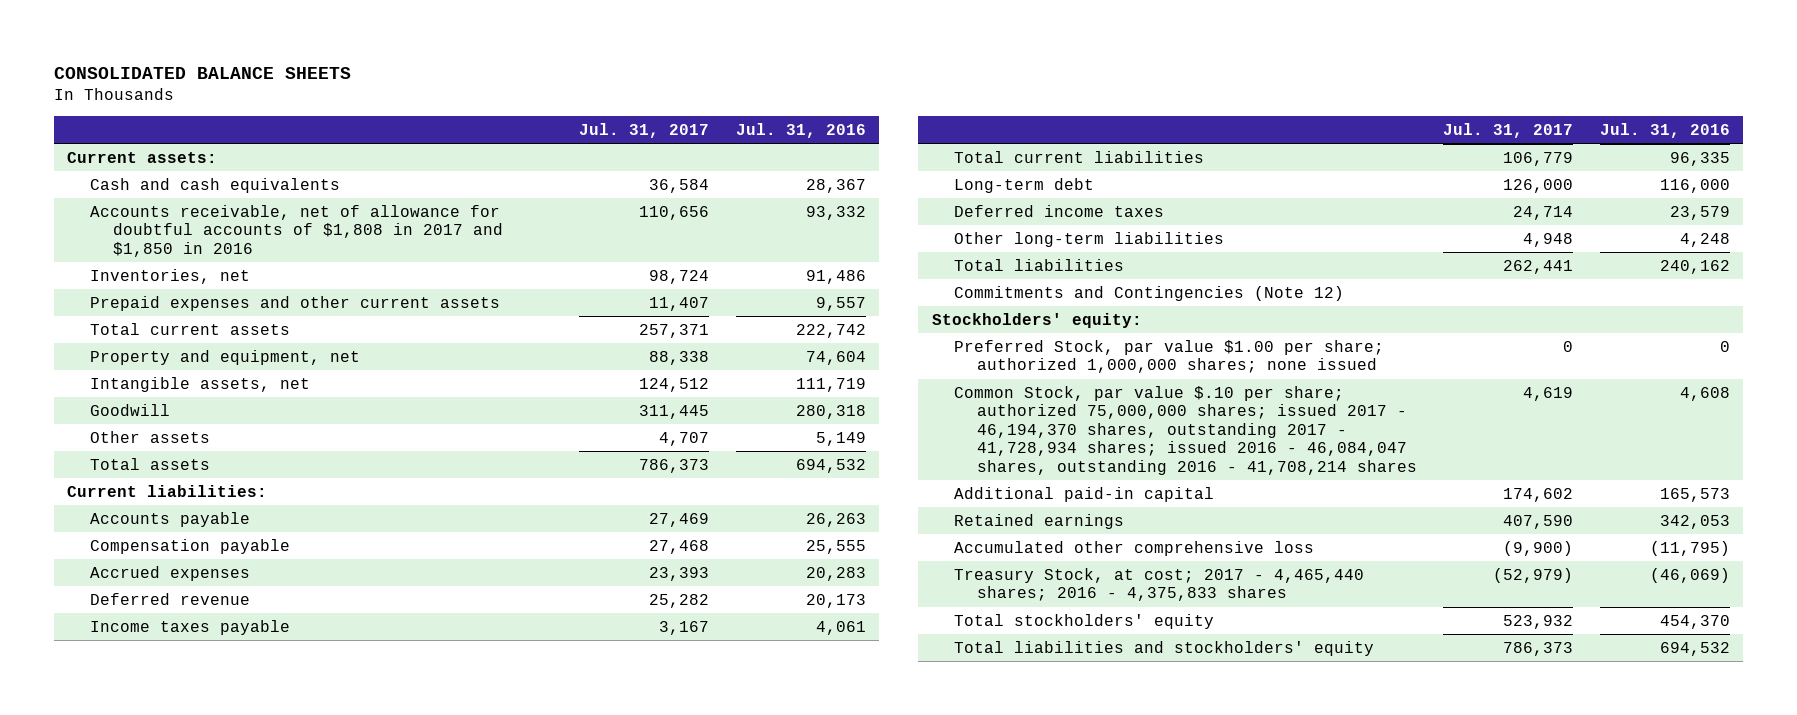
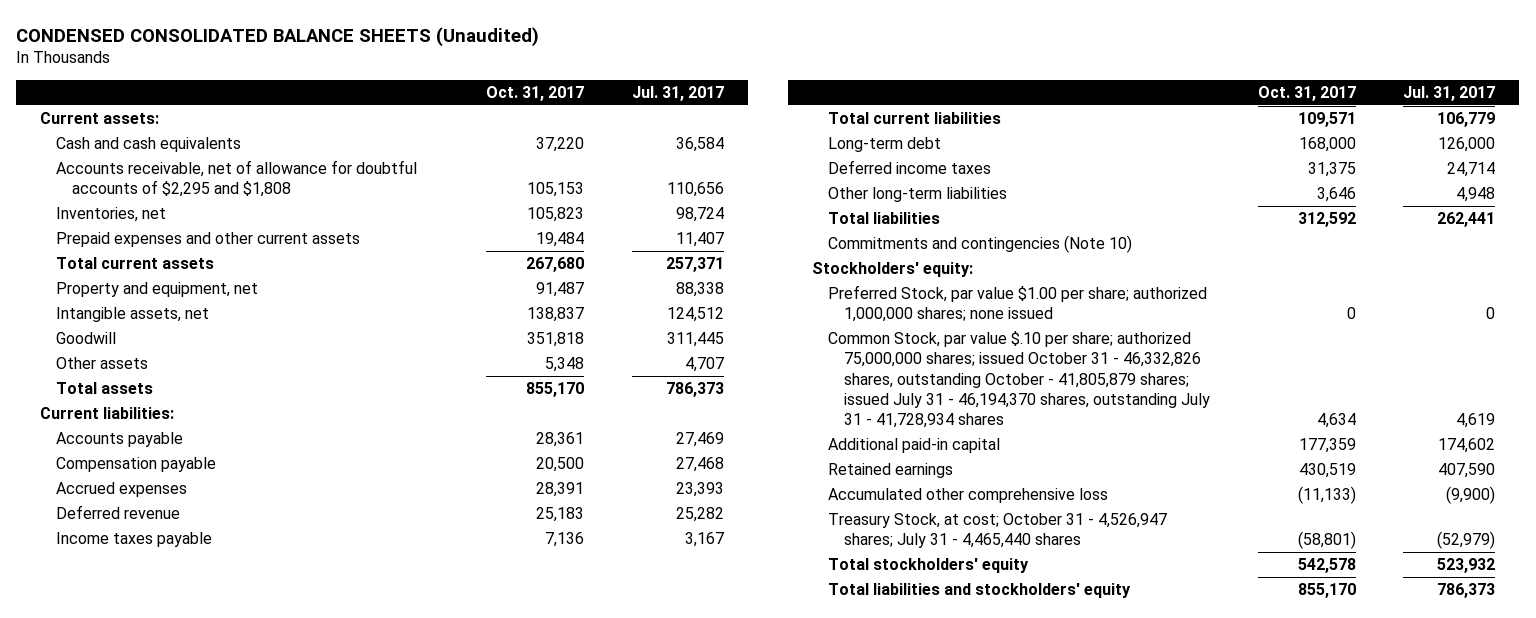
[54,66,352,79] CONSOLIDATED BALANCE SHEETS -> [16,26,540,47] CONDENSED CONSOLIDATED BALANCE SHEETS (Unaudited)
[735,122,866,138] Jul. 31, 2016 -> none
none -> [486,85,585,101] Oct. 31, 2017
[90,204,503,257] Accounts receivable, net of allowance for doubtful accounts of $1,808 in 2017 and $1,850 in 2016 -> [56,160,418,198] Accounts receivable, net of allowance for doubtful accounts of $2,295 and $1,808
[954,285,1345,301] Commitments and Contingencies (Note 12) -> [828,235,1133,254] Commitments and contingencies (Note 10)
[954,385,1417,475] Common Stock, par value $.10 per share; authorized 75,000,000 shares; issued 2017 - 46,194,370 shares, outstanding 2017 - 41,728,934 shares; issued 2016 - 46,084,047 shares, outstanding 2016 - 41,708,214 shares -> [828,331,1211,428] Common Stock, par value $.10 per share; authorized 75,000,000 shares; issued October 31 - 46,332,826 shares, outstanding October - 41,805,879 shares; issued July 31 - 46,194,370 shares, outstanding July 31 - 41,728,934 shares
[954,567,1365,602] Treasury Stock, at cost; 2017 - 4,465,440 shares; 2016 - 4,375,833 shares -> [828,513,1168,549] Treasury Stock, at cost; October 31 - 4,526,947 shares; July 31 - 4,465,440 shares

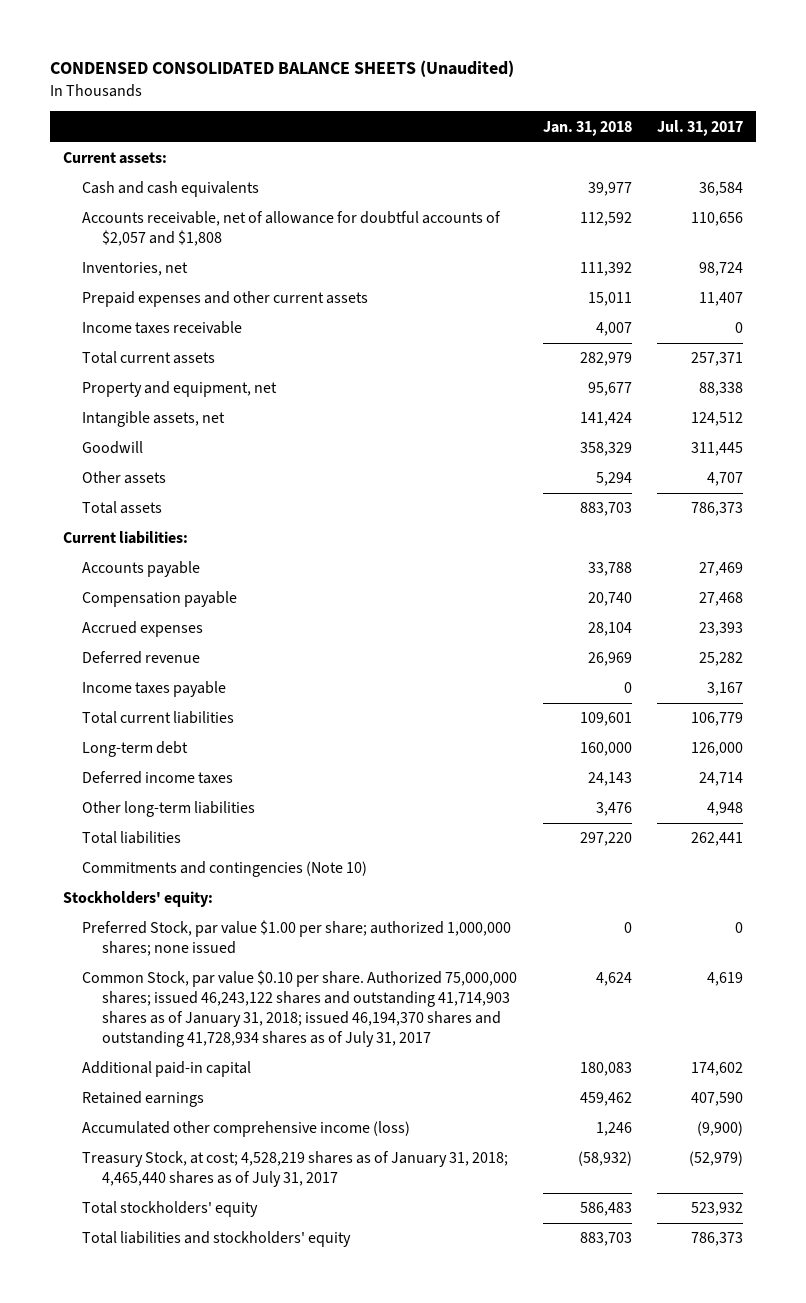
[486,85,585,101] Oct. 31, 2017 -> none
none -> [542,120,632,136] Jan. 31, 2018
[56,160,418,198] Accounts receivable, net of allowance for doubtful accounts of $2,295 and $1,808 -> [82,211,502,247] Accounts receivable, net of allowance for doubtful accounts of $2,057 and $1,808
none -> [82,321,243,335] Income taxes receivable
[828,331,1211,428] Common Stock, par value $.10 per share; authorized 75,000,000 shares; issued October 31 - 46,332,826 shares, outstanding October - 41,805,879 shares; issued July 31 - 46,194,370 shares, outstanding July 31 - 41,728,934 shares -> [82,970,518,1048] Common Stock, par value $0.10 per share. Authorized 75,000,000 shares; issued 46,243,122 shares and outstanding 41,714,903 shares as of January 31, 2018; issued 46,194,370 shares and outstanding 41,728,934 shares as of July 31, 2017
[828,488,1109,504] Accumulated other comprehensive loss -> [82,1121,411,1138] Accumulated other comprehensive income (loss)
[828,513,1168,549] Treasury Stock, at cost; October 31 - 4,526,947 shares; July 31 - 4,465,440 shares -> [82,1151,509,1188] Treasury Stock, at cost; 4,528,219 shares as of January 31, 2018; 4,465,440 shares as of July 31, 2017

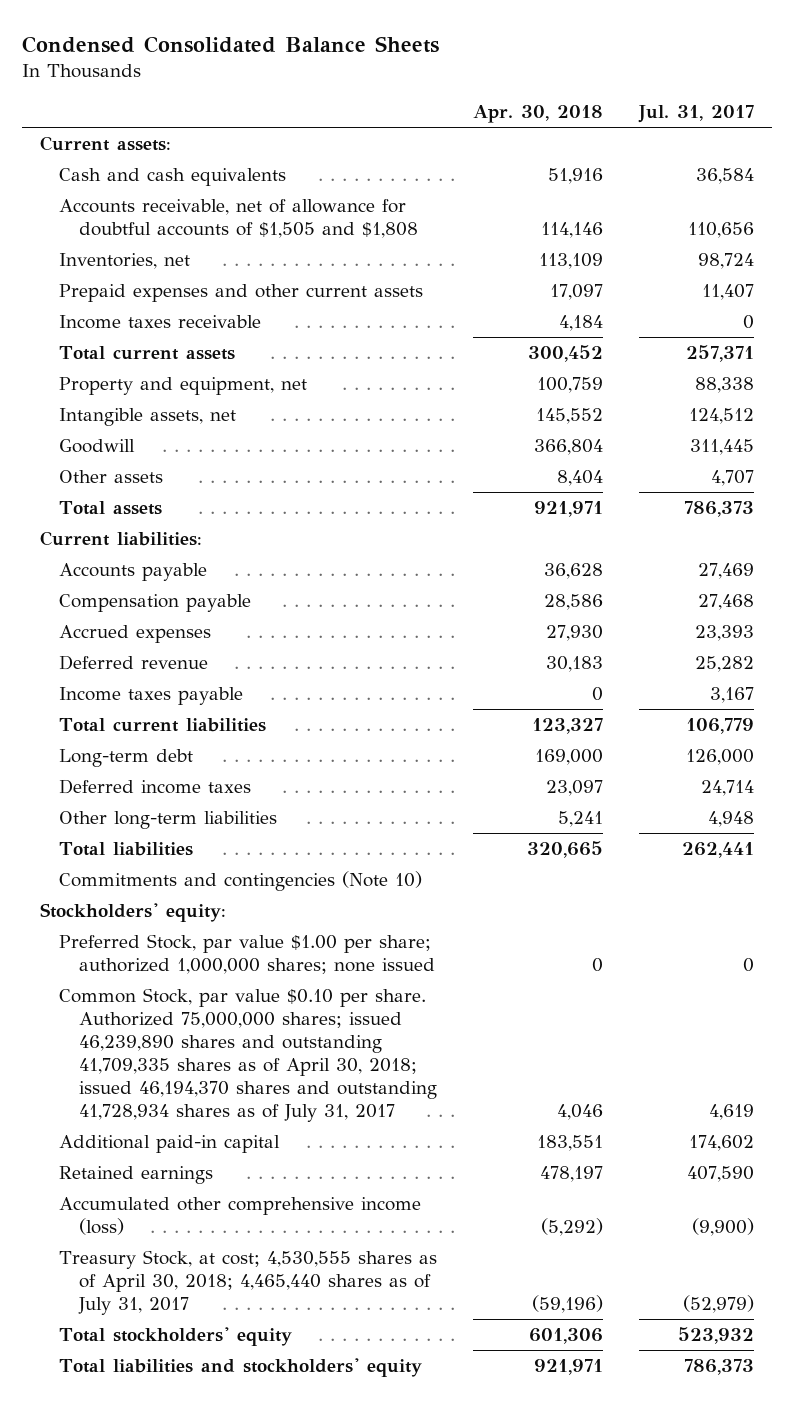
[49,60,514,78] CONDENSED CONSOLIDATED BALANCE SHEETS (Unaudited) -> [22,35,440,53] Condensed Consolidated Balance Sheets
[542,120,632,136] Jan. 31, 2018 -> none
none -> [473,105,604,124] Apr. 30, 2018
[82,211,502,247] Accounts receivable, net of allowance for doubtful accounts of $2,057 and $1,808 -> [59,199,418,239] Accounts receivable, net of allowance for doubtful accounts of $1,505 and $1,808
[82,970,518,1048] Common Stock, par value $0.10 per share. Authorized 75,000,000 shares; issued 46,243,122 shares and outstanding 41,714,903 shares as of January 31, 2018; issued 46,194,370 shares and outstanding 41,728,934 shares as of July 31, 2017 -> [59,988,437,1123] Common Stock, par value $0.10 per share. Authorized 75,000,000 shares; issued 46,239,890 shares and outstanding 41,709,335 shares as of April 30, 2018; issued 46,194,370 shares and outstanding 41,728,934 shares as of July 31, 2017
[82,1151,509,1188] Treasury Stock, at cost; 4,528,219 shares as of January 31, 2018; 4,465,440 shares as of July 31, 2017 -> [59,1250,438,1316] Treasury Stock, at cost; 4,530,555 shares as of April 30, 2018; 4,465,440 shares as of July 31, 2017

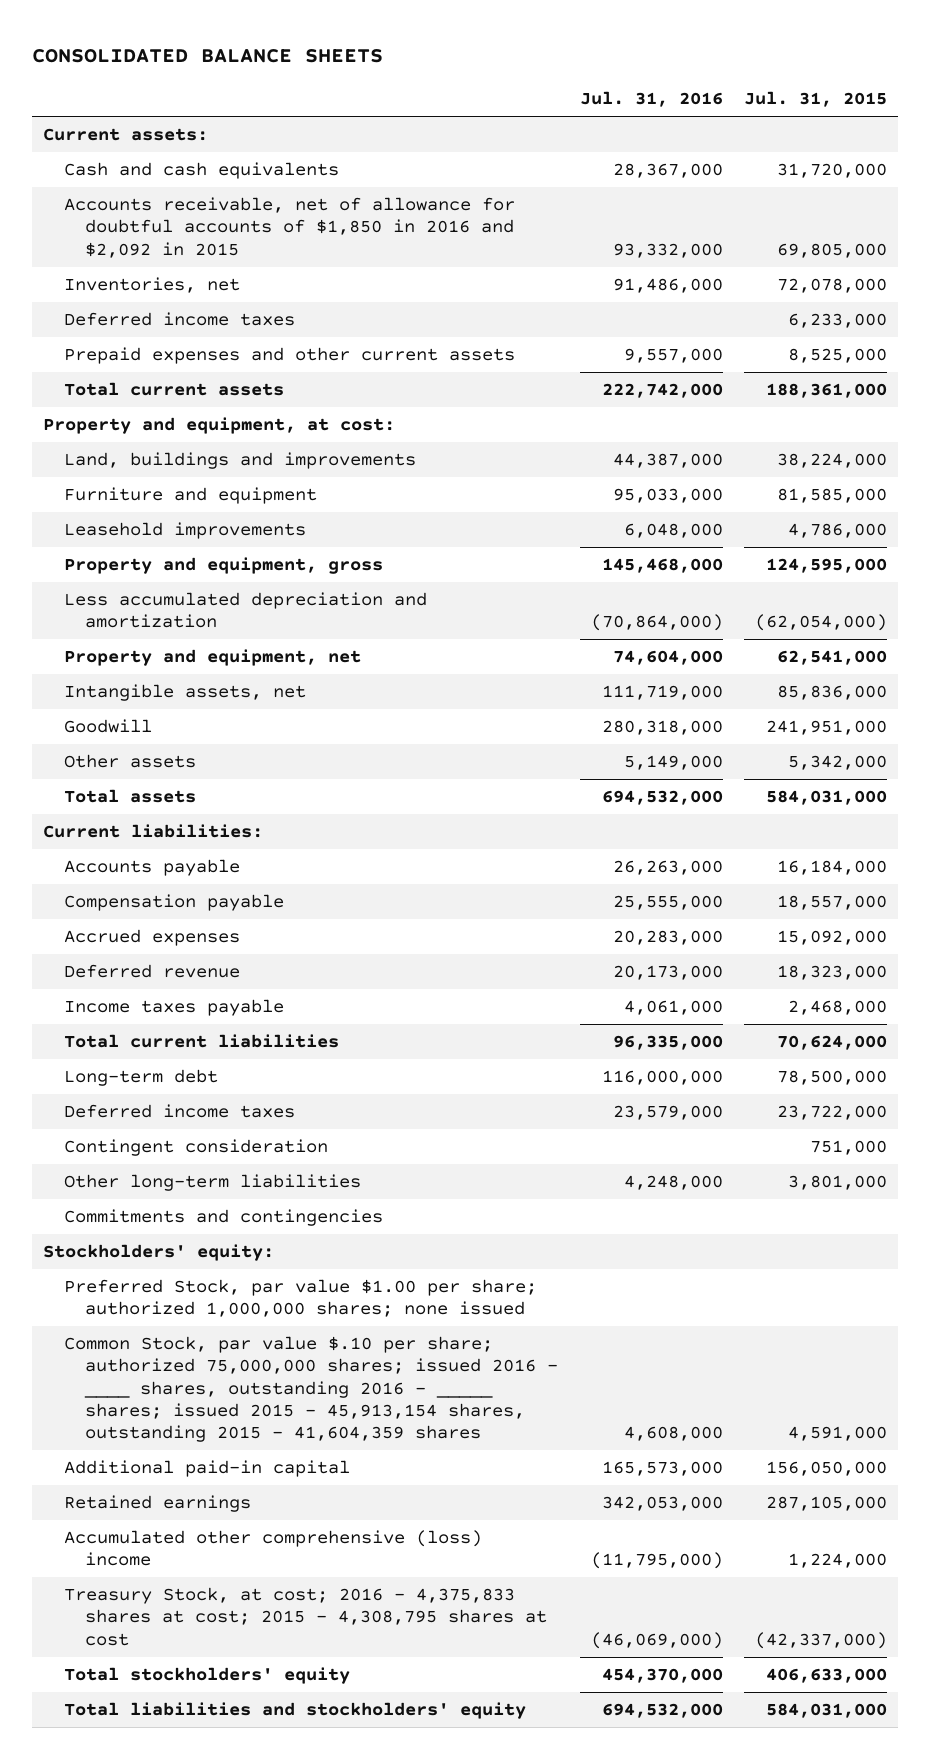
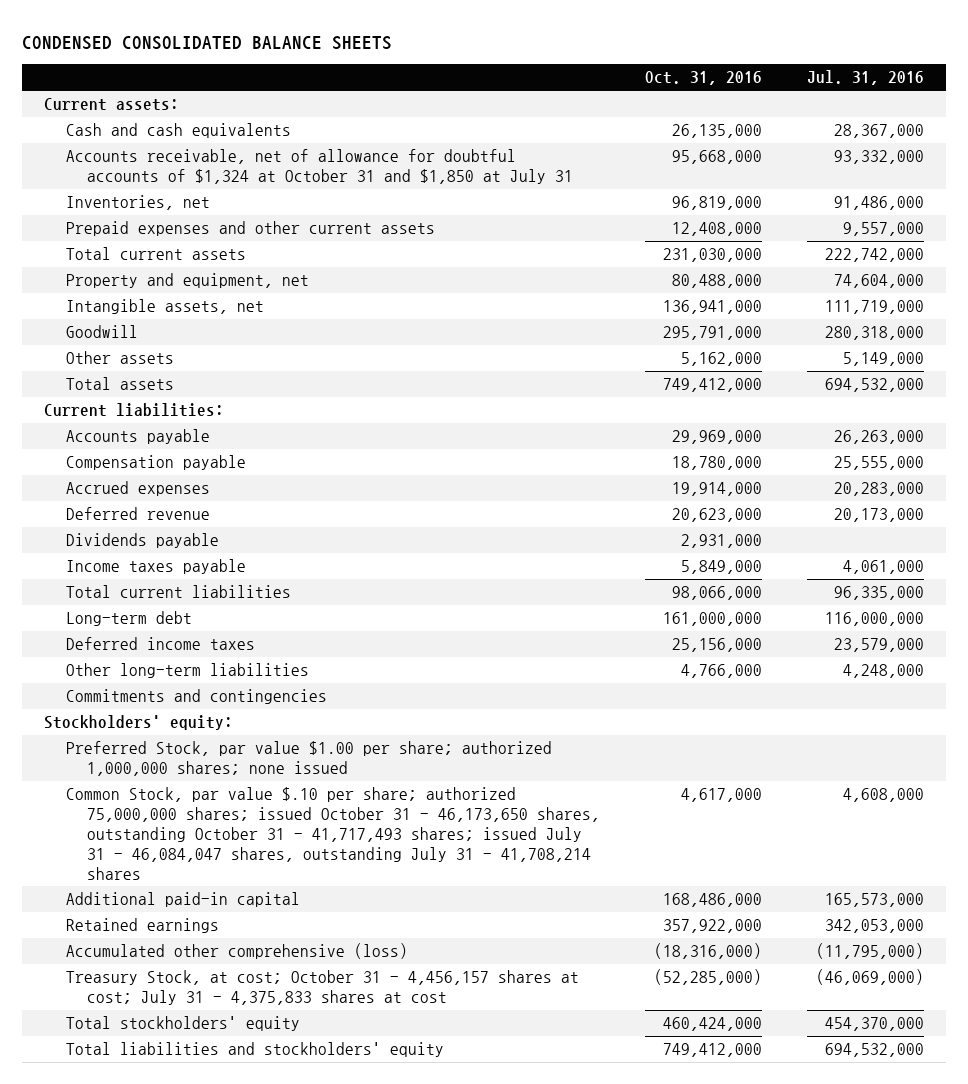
[32,48,384,63] CONSOLIDATED BALANCE SHEETS -> [21,35,392,50] CONDENSED CONSOLIDATED BALANCE SHEETS
[744,91,888,108] Jul. 31, 2015 -> none
none -> [644,71,762,86] Oct. 31, 2016
[64,197,516,258] Accounts receivable, net of allowance for doubtful accounts of $1,850 in 2016 and $2,092 in 2015 -> [65,149,573,185] Accounts receivable, net of allowance for doubtful accounts of $1,324 at October 31 and $1,850 at July 31
[64,312,296,327] Deferred income taxes -> none
[43,417,396,435] Property and equipment, at cost: -> none
[64,452,417,470] Land, buildings and improvements -> none
[64,487,318,505] Furniture and equipment -> none
[64,522,307,540] Leasehold improvements -> none
[64,557,384,575] Property and equipment, gross -> none
[64,592,428,629] Less accumulated depreciation and amortization -> none
none -> [65,533,219,549] Dividends payable
[64,1139,329,1157] Contingent consideration -> none
[64,1336,559,1442] Common Stock, par value $.10 per share; authorized 75,000,000 shares; issued 2016 - ____ shares, outstanding 2016 - _____ shares; issued 2015 - 45,913,154 shares, outstanding 2015 - 41,604,359 shares -> [65,787,600,880] Common Stock, par value $.10 per share; authorized 75,000,000 shares; issued October 31 - 46,173,650 shares, outstanding October 31 - 41,717,493 shares; issued July 31 - 46,084,047 shares, outstanding July 31 - 41,708,214 shares
[64,1530,483,1567] Accumulated other comprehensive (loss) income -> [65,943,408,960] Accumulated other comprehensive (loss)
[64,1587,548,1646] Treasury Stock, at cost; 2016 - 4,375,833 shares at cost; 2015 - 4,308,795 shares at cost -> [65,970,579,1006] Treasury Stock, at cost; October 31 - 4,456,157 shares at cost; July 31 - 4,375,833 shares at cost

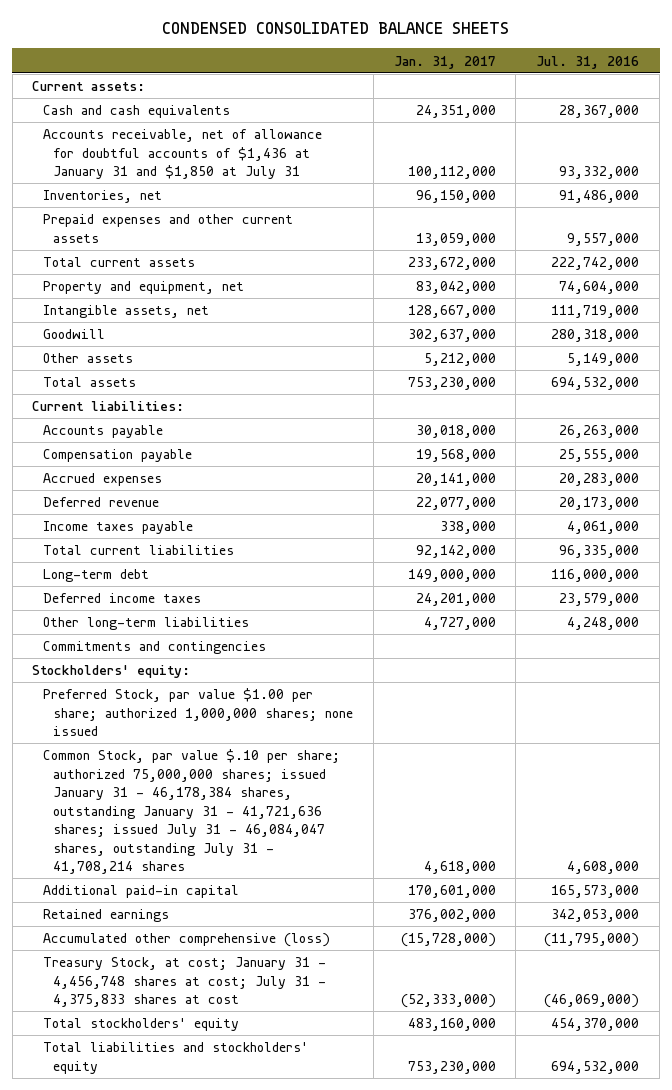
[644,71,762,86] Oct. 31, 2016 -> none
none -> [393,55,496,69] Jan. 31, 2017
[65,149,573,185] Accounts receivable, net of allowance for doubtful accounts of $1,324 at October 31 and $1,850 at July 31 -> [42,129,322,180] Accounts receivable, net of allowance for doubtful accounts of $1,436 at January 31 and $1,850 at July 31
[65,533,219,549] Dividends payable -> none
[65,787,600,880] Common Stock, par value $.10 per share; authorized 75,000,000 shares; issued October 31 - 46,173,650 shares, outstanding October 31 - 41,717,493 shares; issued July 31 - 46,084,047 shares, outstanding July 31 - 41,708,214 shares -> [42,749,340,874] Common Stock, par value $.10 per share; authorized 75,000,000 shares; issued January 31 - 46,178,384 shares, outstanding January 31 - 41,721,636 shares; issued July 31 - 46,084,047 shares, outstanding July 31 - 41,708,214 shares
[65,970,579,1006] Treasury Stock, at cost; October 31 - 4,456,157 shares at cost; July 31 - 4,375,833 shares at cost -> [42,957,327,1008] Treasury Stock, at cost; January 31 - 4,456,748 shares at cost; July 31 - 4,375,833 shares at cost

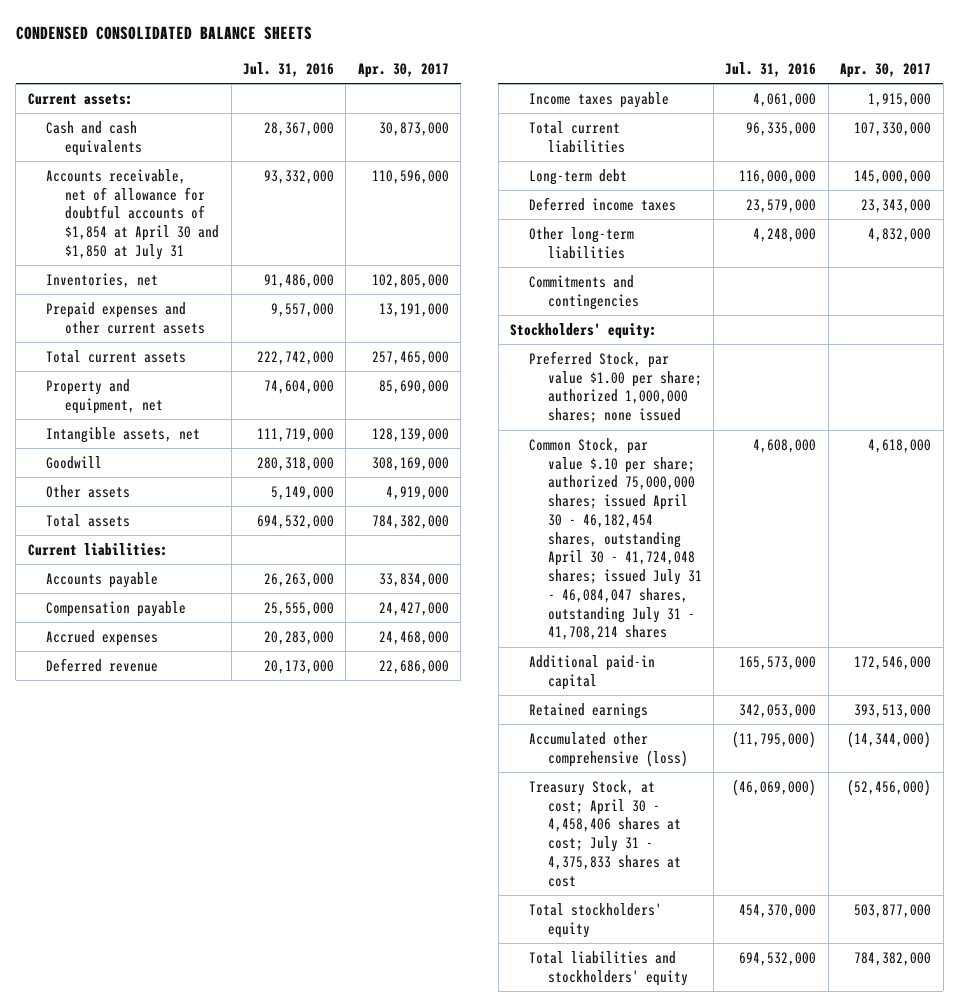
[393,55,496,69] Jan. 31, 2017 -> none
none -> [357,63,449,79] Apr. 30, 2017
[42,129,322,180] Accounts receivable, net of allowance for doubtful accounts of $1,436 at January 31 and $1,850 at July 31 -> [46,168,220,260] Accounts receivable, net of allowance for doubtful accounts of $1,854 at April 30 and $1,850 at July 31
[42,749,340,874] Common Stock, par value $.10 per share; authorized 75,000,000 shares; issued January 31 - 46,178,384 shares, outstanding January 31 - 41,721,636 shares; issued July 31 - 46,084,047 shares, outstanding July 31 - 41,708,214 shares -> [528,437,702,641] Common Stock, par value $.10 per share; authorized 75,000,000 shares; issued April 30 - 46,182,454 shares, outstanding April 30 - 41,724,048 shares; issued July 31 - 46,084,047 shares, outstanding July 31 - 41,708,214 shares
[42,957,327,1008] Treasury Stock, at cost; January 31 - 4,456,748 shares at cost; July 31 - 4,375,833 shares at cost -> [528,779,681,887] Treasury Stock, at cost; April 30 - 4,458,406 shares at cost; July 31 - 4,375,833 shares at cost

